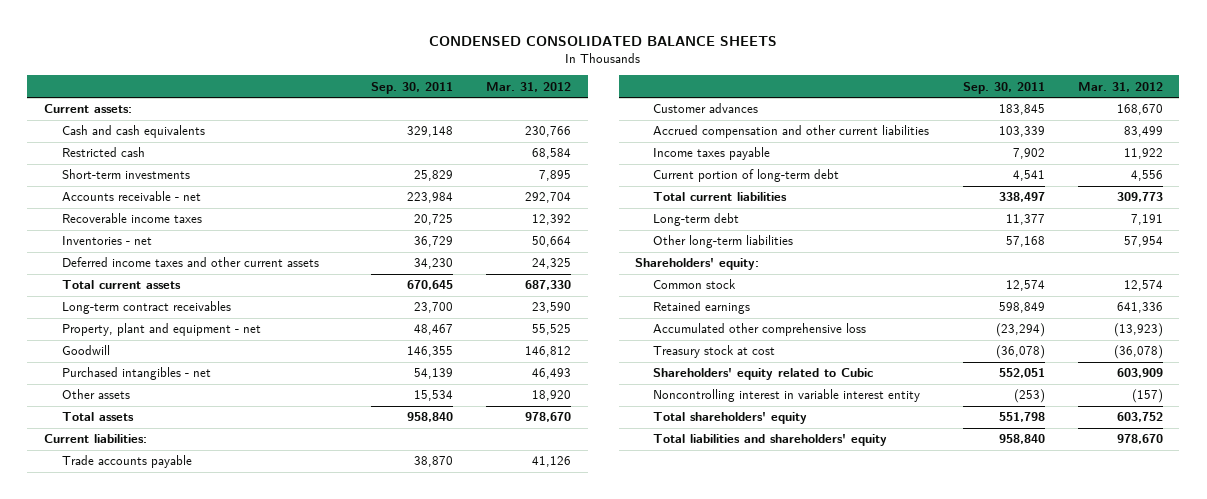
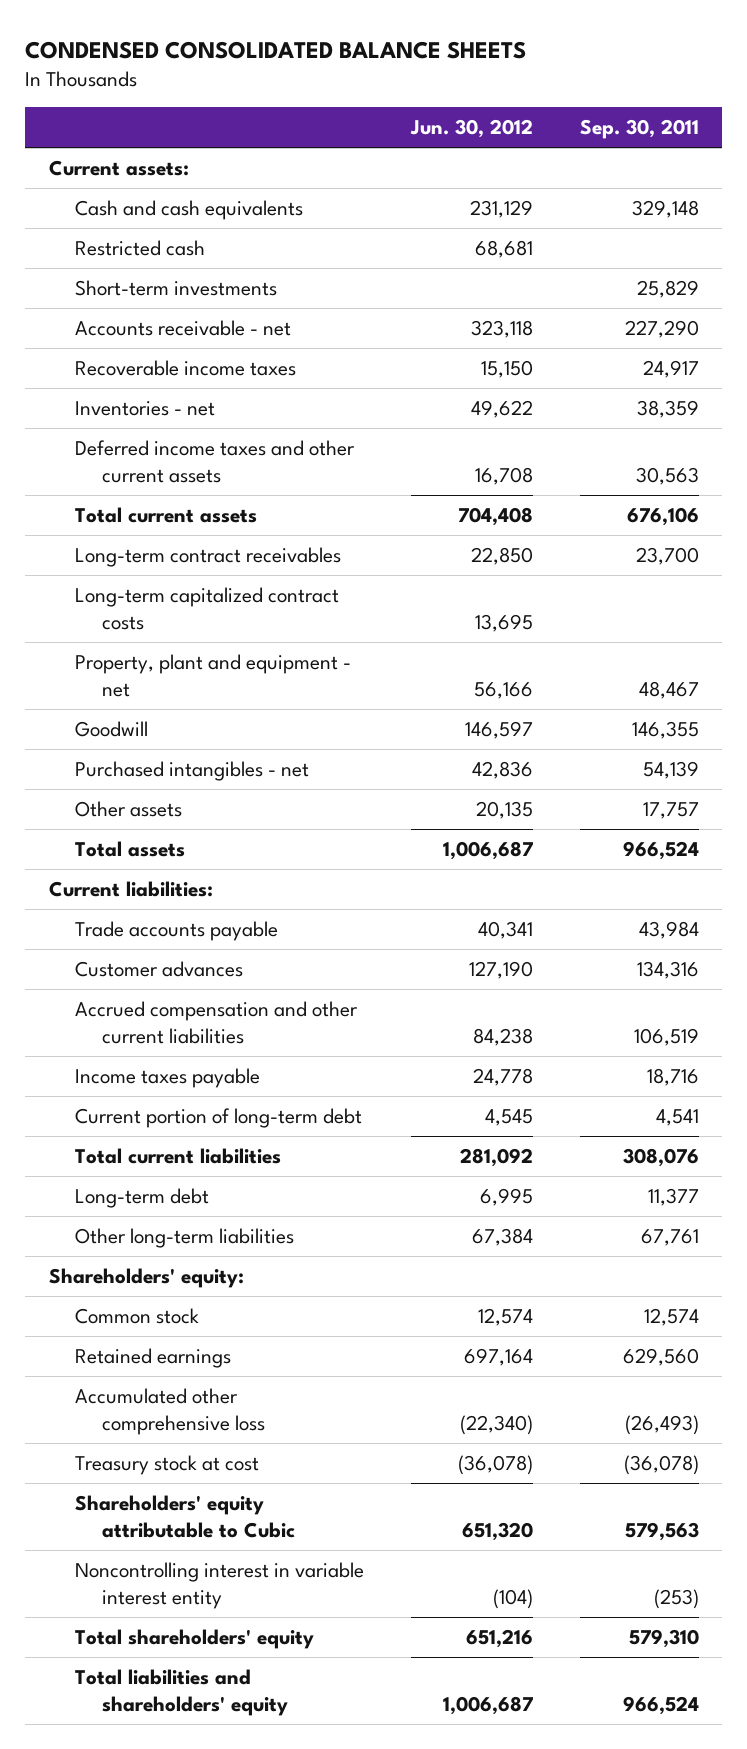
[486,81,572,92] Mar. 31, 2012 -> none
none -> [410,118,534,138] Jun. 30, 2012
[407,192,454,204] 223,984 -> [624,320,699,339] 227,290
[414,214,454,226] 20,725 -> [642,360,699,379] 24,917
[414,236,454,248] 36,729 -> [636,400,699,419] 38,359
[414,258,454,270] 34,230 -> [635,466,699,485] 30,563
[407,280,454,291] 670,645 -> [626,507,699,527] 676,106
none -> [75,587,340,630] Long-term capitalized contract costs
[414,390,454,402] 15,534 -> [642,802,699,820] 17,757
[407,412,454,423] 958,840 -> [622,841,699,861] 966,524
[414,456,454,468] 38,870 -> [638,921,699,940] 43,984
[998,104,1045,116] 183,845 -> [636,961,699,980] 134,316
[998,126,1045,138] 103,339 -> [633,1027,699,1046] 106,519
[1012,148,1045,160] 7,902 -> [646,1068,699,1087] 18,716
[998,192,1045,203] 338,497 -> [622,1148,699,1168] 308,076
[1005,236,1045,248] 57,168 -> [640,1229,699,1247] 67,761
[998,302,1045,314] 598,849 -> [622,1348,699,1367] 629,560
[995,323,1045,338] (23,294) -> [624,1414,699,1435] (26,493)
[653,368,874,381] Shareholders' equity related to Cubic -> [75,1495,295,1538] Shareholders' equity attributable to Cubic
[998,368,1045,379] 552,051 -> [624,1521,699,1541] 579,563
[998,412,1045,423] 551,798 -> [628,1629,699,1649] 579,310
[998,434,1045,445] 958,840 -> [622,1695,699,1715] 966,524

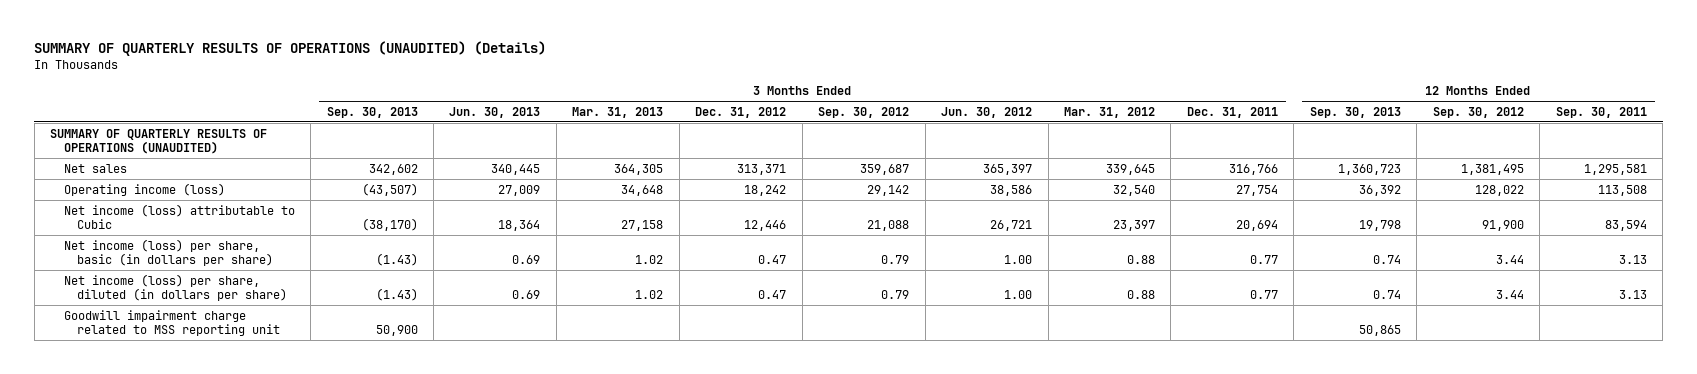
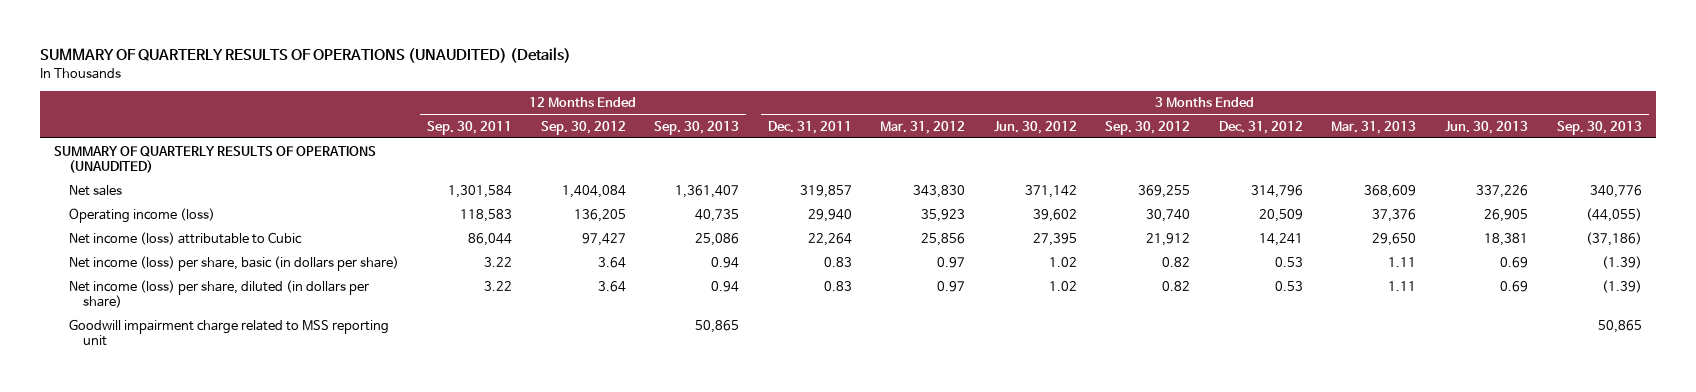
[368,163,418,175] 342,602 -> [1589,184,1642,198] 340,776
[491,163,541,175] 340,445 -> [1476,184,1529,198] 337,226
[614,163,664,175] 364,305 -> [1364,184,1417,198] 368,609
[737,163,787,175] 313,371 -> [1250,184,1303,198] 314,796
[860,163,910,175] 359,687 -> [1138,184,1191,198] 369,255
[983,163,1033,175] 365,397 -> [1024,184,1077,198] 371,142
[1105,163,1155,175] 339,645 -> [913,184,966,198] 343,830
[1228,163,1278,175] 316,766 -> [799,184,852,198] 319,857
[1337,163,1401,175] 1,360,723 -> [675,184,740,198] 1,361,407
[1460,163,1524,175] 1,381,495 -> [561,184,626,198] 1,404,084
[1583,163,1647,175] 1,295,581 -> [448,184,513,198] 1,301,584
[361,182,418,196] (43,507) -> [1585,207,1642,222] (44,055)
[498,184,541,196] 27,009 -> [1484,208,1529,222] 26,905
[621,184,664,196] 34,648 -> [1372,208,1417,222] 37,376
[744,184,787,196] 18,242 -> [1258,208,1303,222] 20,509
[867,184,910,196] 29,142 -> [1146,208,1191,222] 30,740
[990,184,1033,196] 38,586 -> [1032,208,1077,222] 39,602
[1112,184,1155,196] 32,540 -> [921,208,966,222] 35,923
[1235,184,1278,196] 27,754 -> [807,208,852,222] 29,940
[1358,184,1401,196] 36,392 -> [695,208,740,222] 40,735
[1474,184,1524,196] 128,022 -> [573,208,626,222] 136,205
[1597,184,1647,196] 113,508 -> [460,208,513,222] 118,583
[361,218,418,232] (38,170) -> [1585,231,1642,246] (37,186)
[498,220,541,232] 18,364 -> [1484,232,1529,246] 18,381
[621,220,664,232] 27,158 -> [1372,232,1417,246] 29,650
[744,220,787,232] 12,446 -> [1258,232,1303,246] 14,241
[867,220,910,232] 21,088 -> [1146,232,1191,246] 21,912
[990,220,1033,232] 26,721 -> [1032,232,1077,246] 27,395
[1112,220,1155,232] 23,397 -> [921,232,966,246] 25,856
[1235,220,1278,232] 20,694 -> [807,232,852,246] 22,264
[1358,220,1401,232] 19,798 -> [695,232,740,246] 25,086
[1481,220,1524,232] 91,900 -> [581,232,626,246] 97,427
[1604,220,1647,232] 83,594 -> [468,232,513,246] 86,044
[375,253,418,267] (1.43) -> [1601,255,1642,269] (1.39)
[635,255,664,265] 1.02 -> [1388,256,1417,267] 1.11
[758,255,787,265] 0.47 -> [1274,256,1303,267] 0.53
[881,255,910,265] 0.79 -> [1162,256,1191,267] 0.82
[1004,255,1033,265] 1.00 -> [1048,256,1077,267] 1.02
[1126,255,1155,265] 0.88 -> [937,256,966,268] 0.97
[1249,255,1278,265] 0.77 -> [823,256,852,267] 0.83
[1372,255,1401,265] 0.74 -> [711,256,740,268] 0.94
[1495,255,1524,265] 3.44 -> [597,256,626,268] 3.64
[1618,255,1647,265] 3.13 -> [484,256,513,267] 3.22
[375,288,418,302] (1.43) -> [1601,279,1642,293] (1.39)
[635,290,664,300] 1.02 -> [1388,280,1417,291] 1.11
[758,290,787,300] 0.47 -> [1274,280,1303,291] 0.53
[881,290,910,300] 0.79 -> [1162,280,1191,291] 0.82
[1004,290,1033,300] 1.00 -> [1048,280,1077,291] 1.02
[1126,290,1155,300] 0.88 -> [937,280,966,292] 0.97
[1249,290,1278,300] 0.77 -> [823,280,852,291] 0.83
[1372,290,1401,300] 0.74 -> [711,280,740,292] 0.94
[1495,290,1524,300] 3.44 -> [597,280,626,292] 3.64
[1618,290,1647,300] 3.13 -> [484,280,513,291] 3.22
[375,325,418,337] 50,900 -> [1597,319,1642,333] 50,865

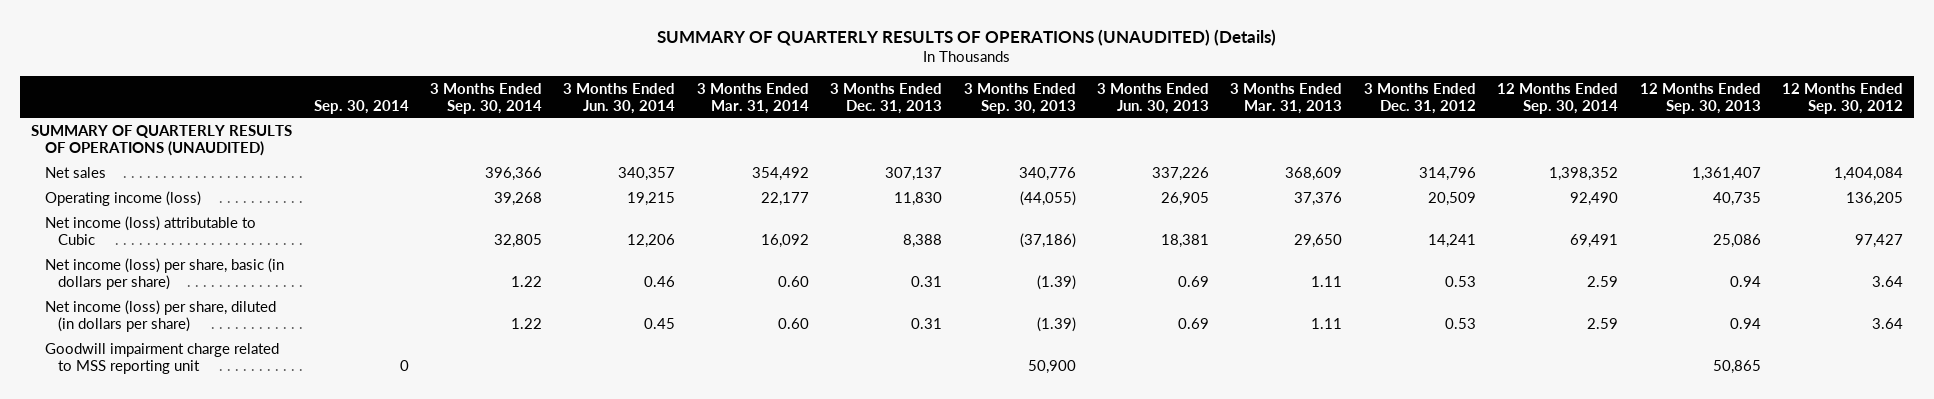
[427,120,513,135] Sep. 30, 2011 -> none
[767,120,852,134] Dec. 31, 2011 -> none
[880,120,966,134] Mar. 31, 2012 -> none
[993,120,1077,134] Jun. 30, 2012 -> none
[1105,120,1191,135] Sep. 30, 2012 -> none
none -> [313,99,409,114] Sep. 30, 2014
none -> [429,82,542,114] 3 Months Ended Sep. 30, 2014
none -> [563,82,676,114] 3 Months Ended Jun. 30, 2014
none -> [696,82,809,114] 3 Months Ended Mar. 31, 2014
none -> [830,82,943,114] 3 Months Ended Dec. 31, 2013
none -> [1497,82,1619,114] 12 Months Ended Sep. 30, 2014
[1597,319,1642,333] 50,865 -> [1027,360,1076,375] 50,900

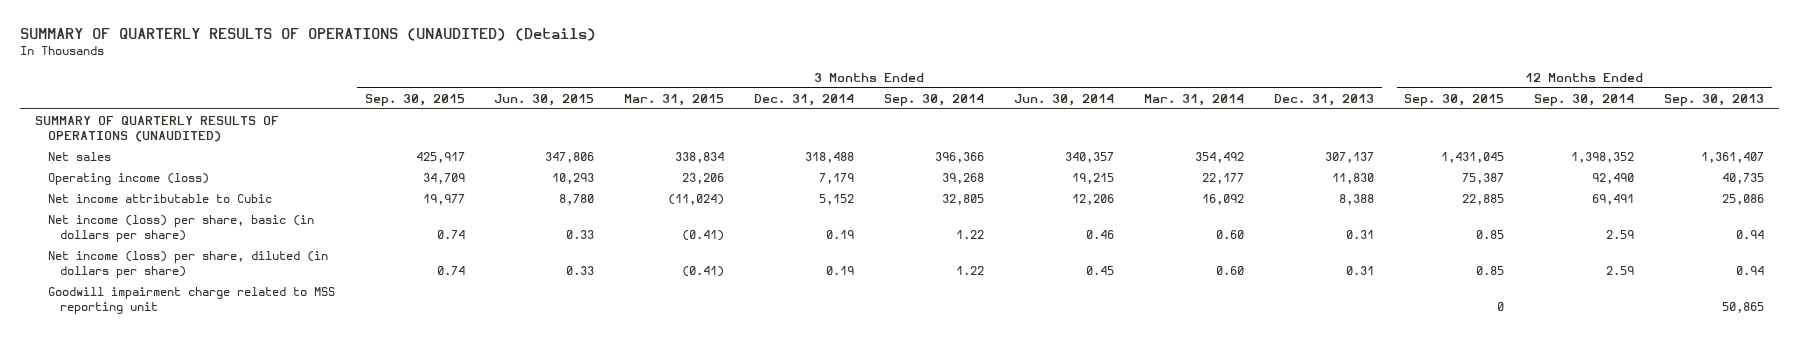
[313,99,409,114] Sep. 30, 2014 -> none
[963,82,1076,114] 3 Months Ended Sep. 30, 2013 -> none
[1096,82,1209,114] 3 Months Ended Jun. 30, 2013 -> none
[1230,82,1343,114] 3 Months Ended Mar. 31, 2013 -> none
[1363,82,1476,114] 3 Months Ended Dec. 31, 2012 -> none
[1782,82,1904,114] 12 Months Ended Sep. 30, 2012 -> none
none -> [364,93,465,106] Sep. 30, 2015
none -> [494,93,595,106] Jun. 30, 2015
none -> [624,93,725,106] Mar. 31, 2015
none -> [754,93,855,106] Dec. 31, 2014
none -> [1404,93,1505,106] Sep. 30, 2015
[44,216,256,246] Net income (loss) attributable to Cubic -> [47,193,272,203] Net income attributable to Cubic

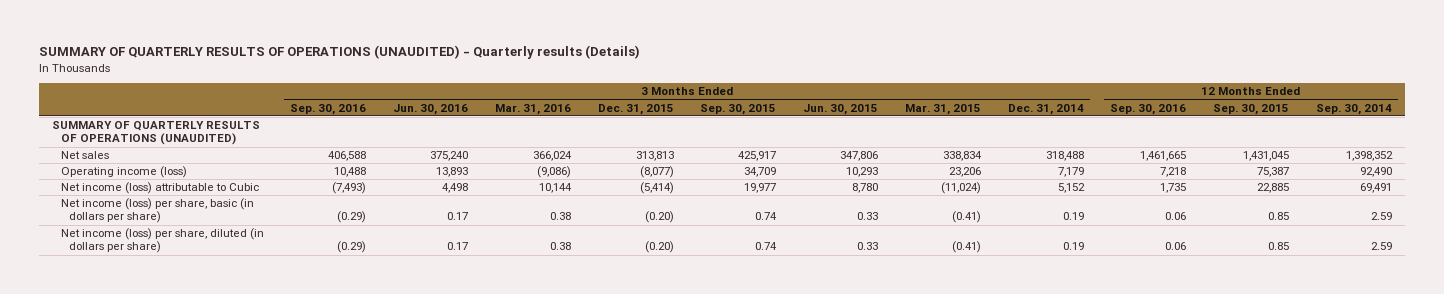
[20,27,597,41] SUMMARY OF QUARTERLY RESULTS OF OPERATIONS (UNAUDITED) (Details) -> [38,45,640,60] SUMMARY OF QUARTERLY RESULTS OF OPERATIONS (UNAUDITED) - Quarterly results (Details)
[884,93,985,106] Sep. 30, 2014 -> none
[1014,93,1115,106] Jun. 30, 2014 -> none
[1144,93,1245,106] Mar. 31, 2014 -> none
[1274,93,1375,106] Dec. 31, 2013 -> none
[1664,93,1765,106] Sep. 30, 2013 -> none
none -> [290,103,367,115] Sep. 30, 2016
none -> [393,103,469,115] Jun. 30, 2016
none -> [494,103,571,115] Mar. 31, 2016
none -> [597,103,674,115] Dec. 31, 2015
none -> [1110,103,1187,115] Sep. 30, 2016
[47,193,272,203] Net income attributable to Cubic -> [60,182,259,195] Net income (loss) attributable to Cubic
[47,286,335,315] Goodwill impairment charge related to MSS reporting unit -> none

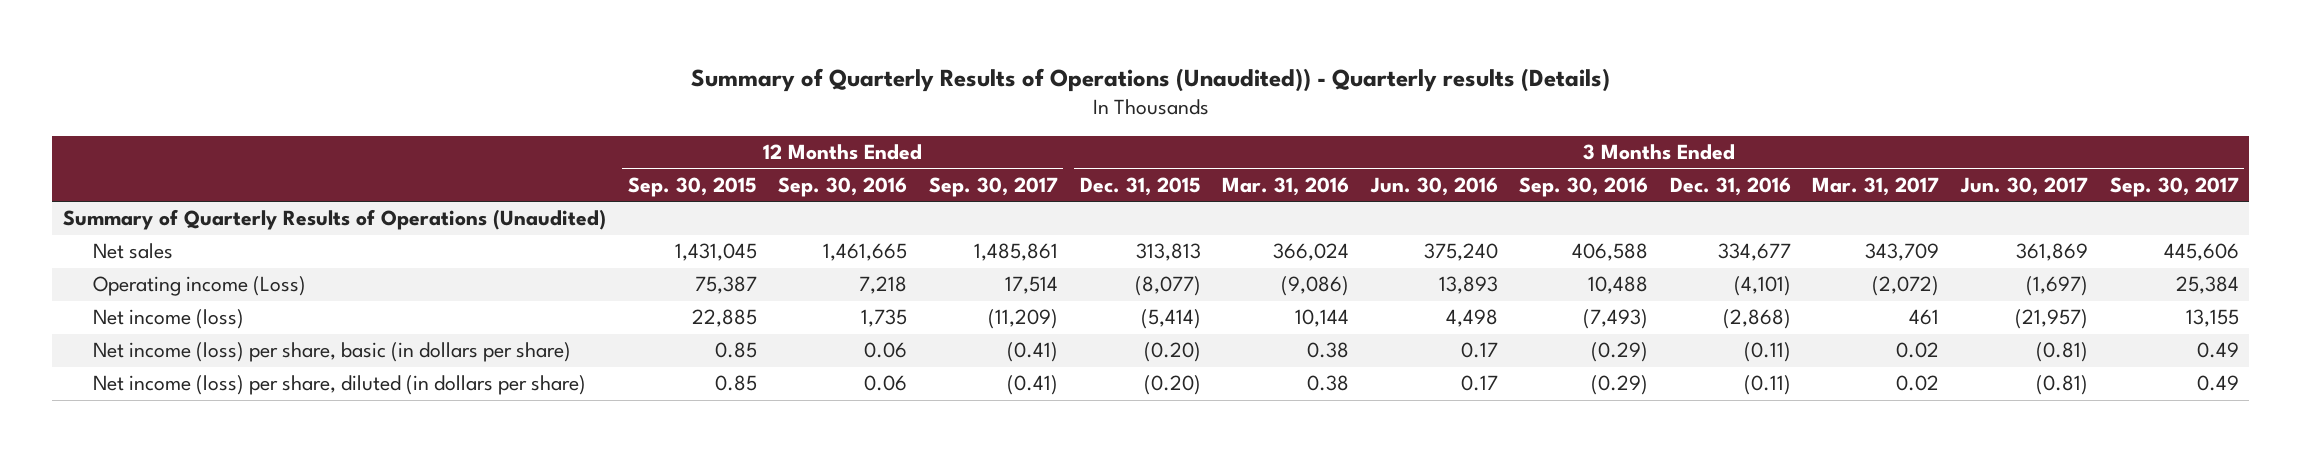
[38,45,640,60] SUMMARY OF QUARTERLY RESULTS OF OPERATIONS (UNAUDITED) - Quarterly results (Details) -> [690,67,1610,92] Summary of Quarterly Results of Operations (Unaudited)) - Quarterly results (Details)
[700,103,777,115] Sep. 30, 2015 -> none
[803,103,879,115] Jun. 30, 2015 -> none
[904,103,981,115] Mar. 31, 2015 -> none
[1007,103,1084,115] Dec. 31, 2014 -> none
[1315,103,1392,115] Sep. 30, 2014 -> none
none -> [928,176,1058,197] Sep. 30, 2017
none -> [1669,176,1791,196] Dec. 31, 2016
none -> [1812,176,1940,196] Mar. 31, 2017
none -> [1960,176,2089,196] Jun. 30, 2017
none -> [2109,176,2239,197] Sep. 30, 2017
[52,121,261,146] SUMMARY OF QUARTERLY RESULTS OF OPERATIONS (UNAUDITED) -> [63,209,607,231] Summary of Quarterly Results of Operations (Unaudited)
[60,166,187,179] Operating income (loss) -> [92,276,306,297] Operating income (Loss)
[60,182,259,195] Net income (loss) attributable to Cubic -> [92,309,244,330] Net income (loss)

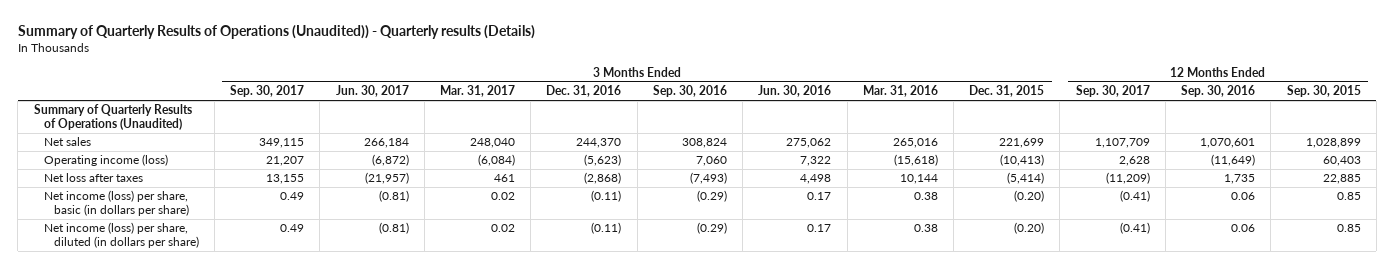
[674,243,757,262] 1,431,045 -> [1305,138,1361,149] 1,028,899
[823,243,908,262] 1,461,665 -> [1200,138,1256,149] 1,070,601
[973,243,1058,262] 1,485,861 -> [1094,138,1150,149] 1,107,709
[1135,243,1201,262] 313,813 -> [999,138,1045,149] 221,699
[1273,243,1350,262] 366,024 -> [892,138,938,149] 265,016
[1423,243,1498,262] 375,240 -> [786,138,832,149] 275,062
[1572,243,1649,262] 406,588 -> [681,138,727,149] 308,824
[1717,243,1791,262] 334,677 -> [576,138,622,149] 244,370
[1865,243,1940,262] 343,709 -> [470,138,516,149] 248,040
[2016,243,2089,262] 361,869 -> [363,138,409,149] 266,184
[2163,243,2239,262] 445,606 -> [259,138,305,149] 349,115
[92,276,306,297] Operating income (Loss) -> [43,154,168,167] Operating income (loss)
[694,276,757,295] 75,387 -> [1322,156,1361,167] 60,403
[859,276,908,295] 7,218 -> [1211,154,1256,167] (11,649)
[1004,276,1058,295] 17,514 -> [1118,156,1150,167] 2,628
[1134,276,1201,297] (8,077) -> [1000,154,1045,167] (10,413)
[1281,276,1350,297] (9,086) -> [893,154,938,167] (15,618)
[1438,276,1498,295] 13,893 -> [800,156,832,167] 7,322
[1588,276,1649,295] 10,488 -> [695,156,727,167] 7,060
[1733,276,1791,297] (4,101) -> [584,154,622,167] (5,623)
[1872,276,1940,297] (2,072) -> [478,154,516,167] (6,084)
[2026,276,2089,297] (1,697) -> [371,154,409,167] (6,872)
[2175,276,2239,295] 25,384 -> [266,156,305,167] 21,207
[92,309,244,330] Net income (loss) -> [43,173,143,183] Net loss after taxes

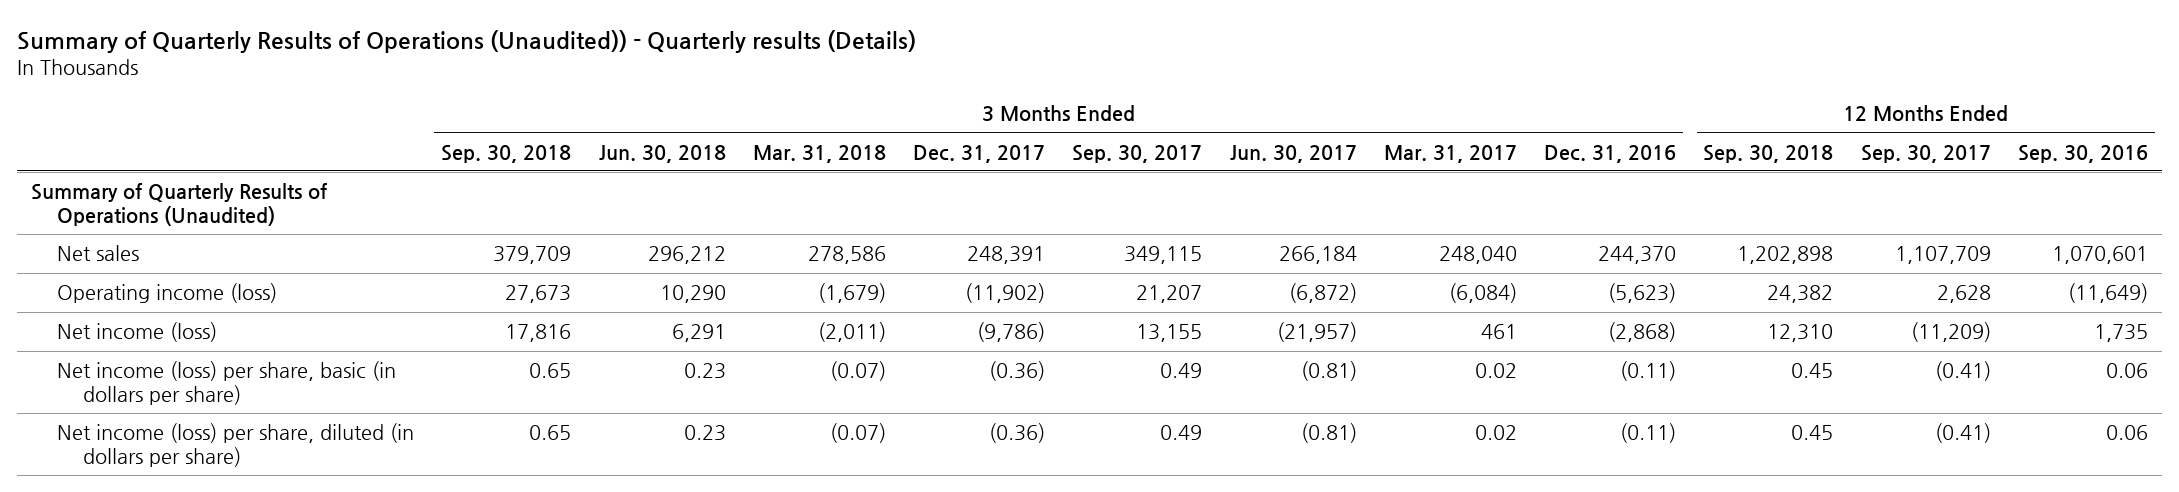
[652,85,727,98] Sep. 30, 2016 -> none
[758,85,832,98] Jun. 30, 2016 -> none
[862,85,938,98] Mar. 31, 2016 -> none
[969,85,1045,98] Dec. 31, 2015 -> none
[1286,85,1361,98] Sep. 30, 2015 -> none
none -> [441,144,572,163] Sep. 30, 2018
none -> [598,144,726,163] Jun. 30, 2018
none -> [752,144,886,163] Mar. 31, 2018
none -> [913,144,1046,163] Dec. 31, 2017
none -> [1703,144,1834,163] Sep. 30, 2018
[43,173,143,183] Net loss after taxes -> [56,322,217,343] Net income (loss)

